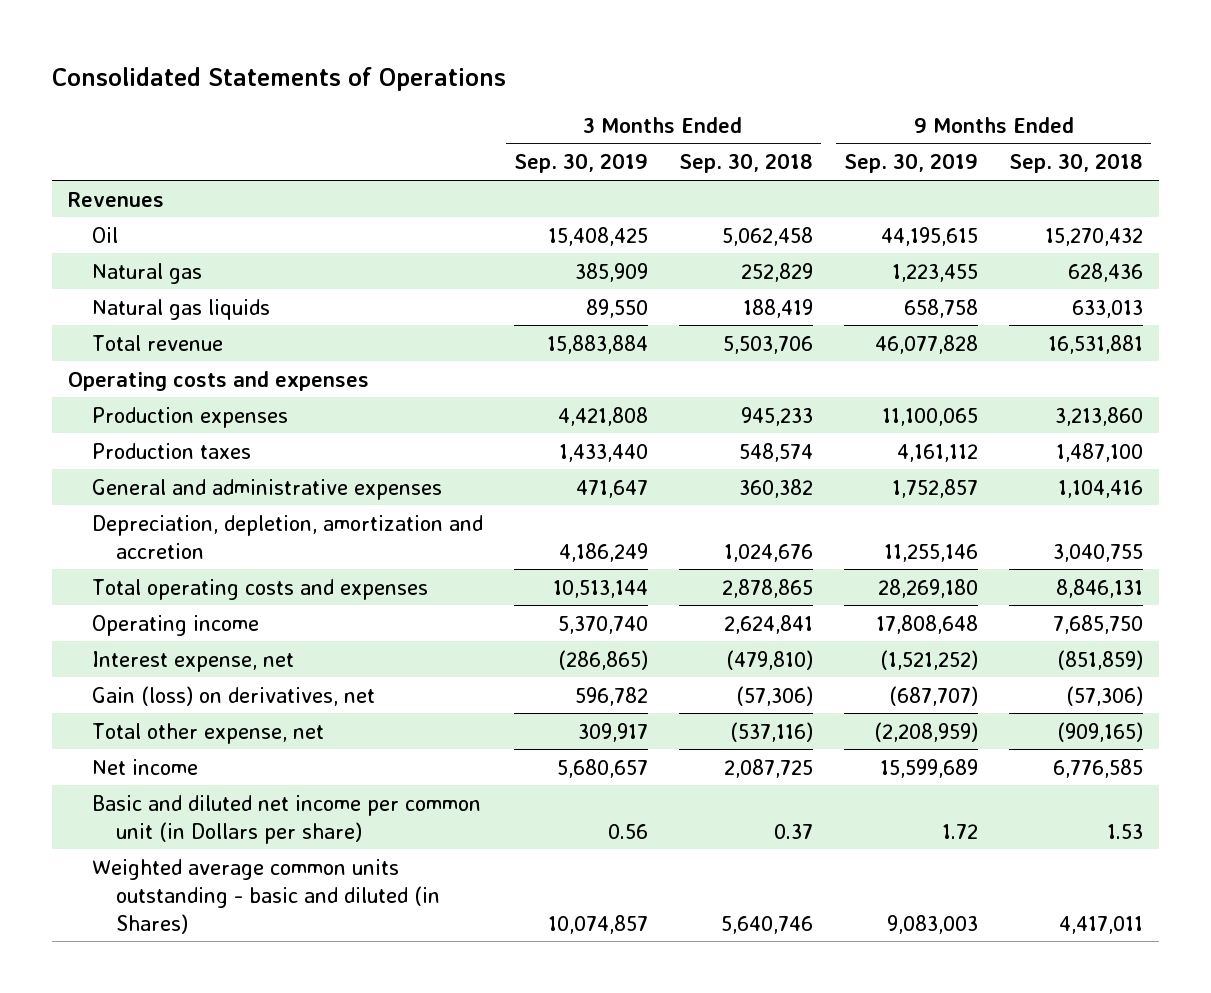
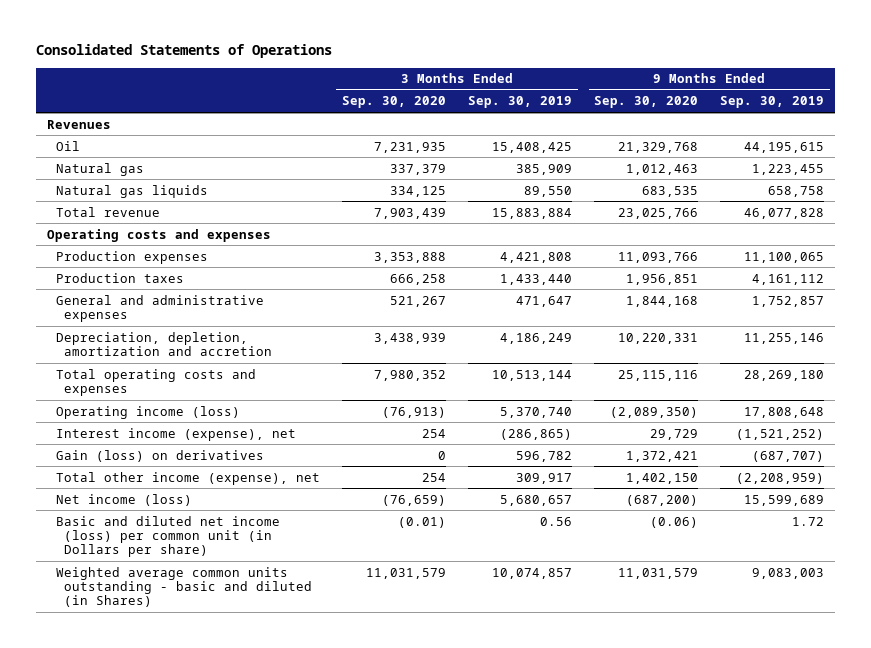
[678,153,813,174] Sep. 30, 2018 -> none
[1009,153,1144,174] Sep. 30, 2018 -> none
none -> [341,96,446,109] Sep. 30, 2020
none -> [594,96,699,109] Sep. 30, 2020
[91,614,259,636] Operating income -> [55,405,240,419] Operating income (loss)
[91,650,294,672] Interest expense, net -> [55,427,296,441] Interest income (expense), net
[91,685,375,706] Gain (loss) on derivatives, net -> [55,449,264,462] Gain (loss) on derivatives
[91,722,324,744] Total other expense, net -> [55,471,320,485] Total other income (expense), net
[91,758,198,775] Net income -> [55,493,192,506] Net income (loss)
[91,794,481,844] Basic and diluted net income per common unit (in Dollars per share) -> [55,515,280,558] Basic and diluted net income (loss) per common unit (in Dollars per share)

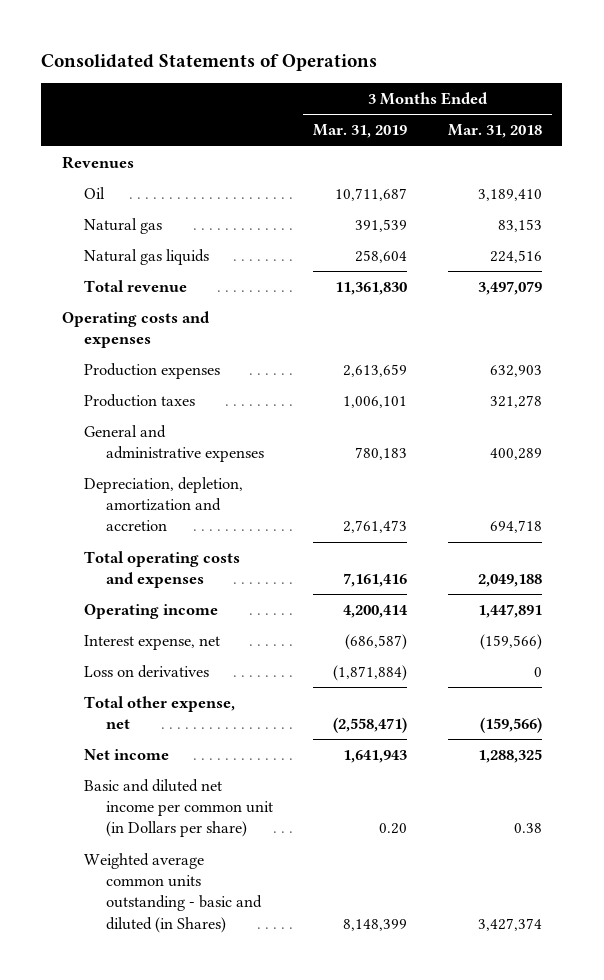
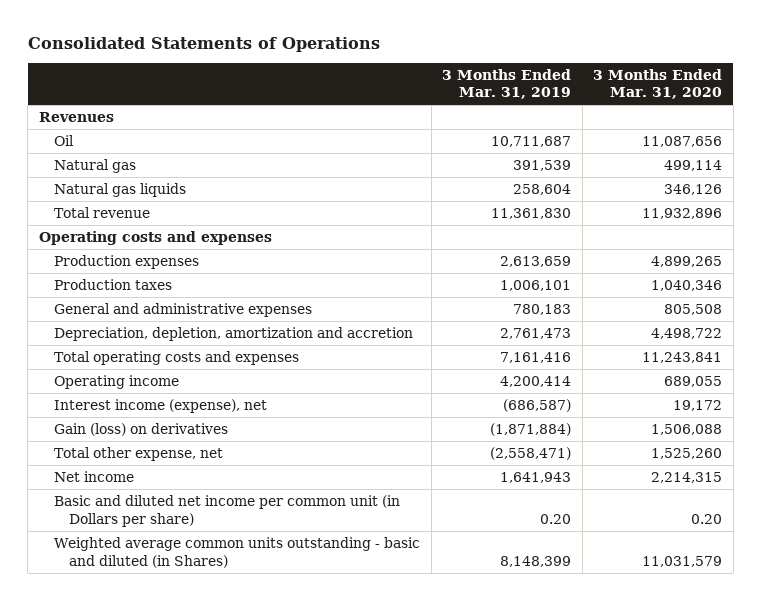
[447,124,542,139] Mar. 31, 2018 -> none
none -> [593,68,723,100] 3 Months Ended Mar. 31, 2020
[83,634,220,650] Interest expense, net -> [54,399,268,414] Interest income (expense), net
[83,664,209,678] Loss on derivatives -> [54,423,229,437] Gain (loss) on derivatives

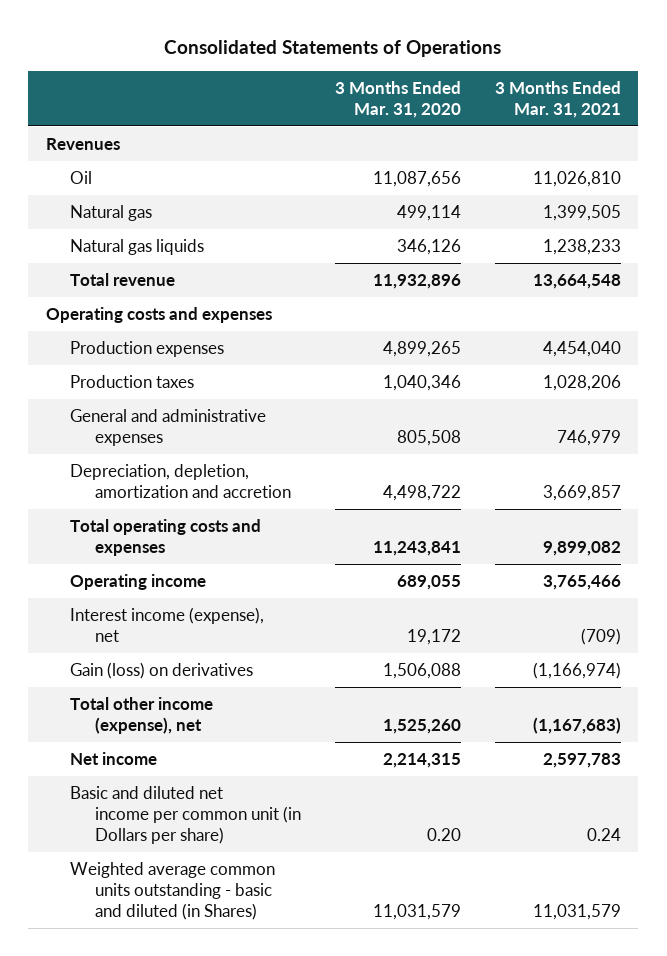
[442,68,572,100] 3 Months Ended Mar. 31, 2019 -> none
none -> [495,80,622,118] 3 Months Ended Mar. 31, 2021
[54,447,224,462] Total other expense, net -> [70,696,214,735] Total other income (expense), net

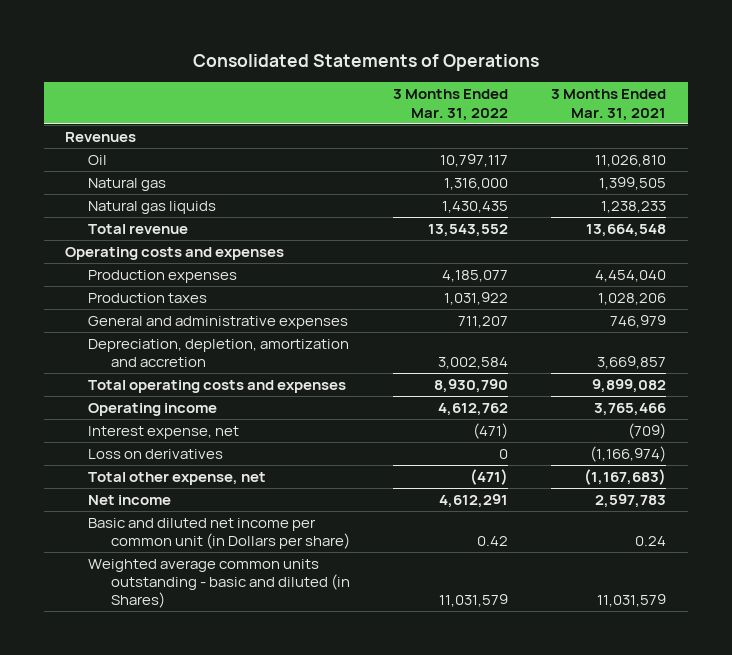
[334,80,461,118] 3 Months Ended Mar. 31, 2020 -> none
none -> [393,89,509,121] 3 Months Ended Mar. 31, 2022
[70,606,265,643] Interest income (expense), net -> [88,425,240,439] Interest expense, net
[70,661,254,679] Gain (loss) on derivatives -> [88,448,224,459] Loss on derivatives
[70,696,214,735] Total other income (expense), net -> [88,471,267,485] Total other expense, net

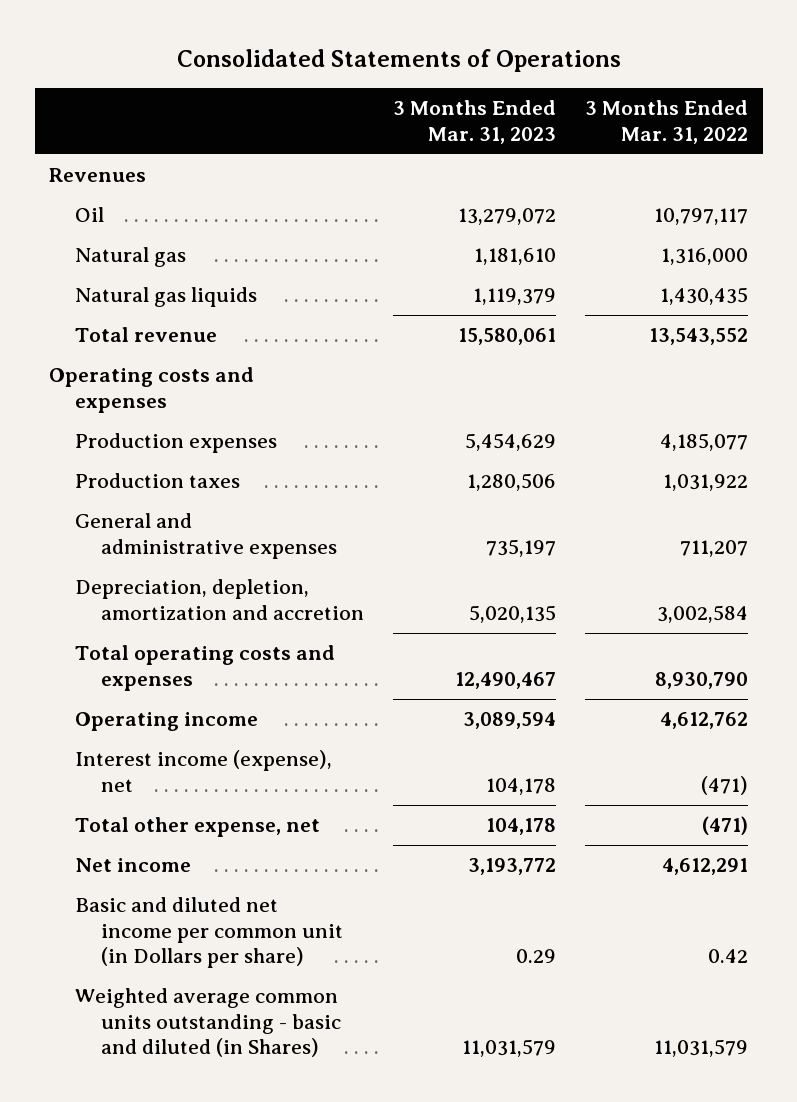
[551,89,667,121] 3 Months Ended Mar. 31, 2021 -> none
none -> [393,100,557,144] 3 Months Ended Mar. 31, 2023
[88,448,224,459] Loss on derivatives -> none
[88,425,240,439] Interest expense, net -> [75,750,333,792] Interest income (expense), net

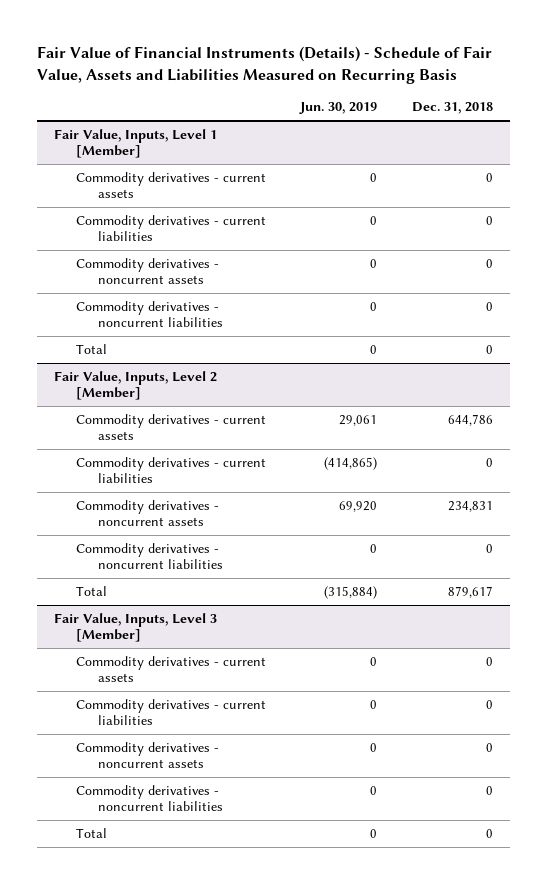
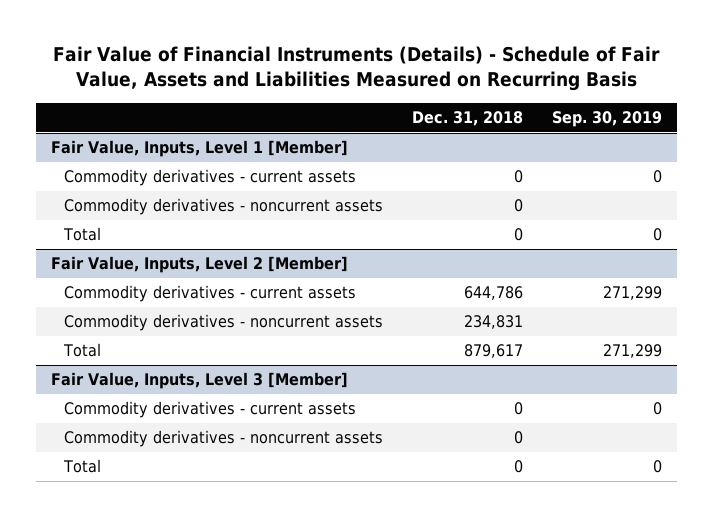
[299,102,378,115] Jun. 30, 2019 -> none
none -> [552,111,663,128] Sep. 30, 2019
[75,214,266,242] Commodity derivatives - current liabilities -> none
[75,300,223,328] Commodity derivatives - noncurrent liabilities -> none
[75,456,266,484] Commodity derivatives - current liabilities -> none
[75,542,223,570] Commodity derivatives - noncurrent liabilities -> none
[75,698,266,726] Commodity derivatives - current liabilities -> none
[75,784,223,812] Commodity derivatives - noncurrent liabilities -> none

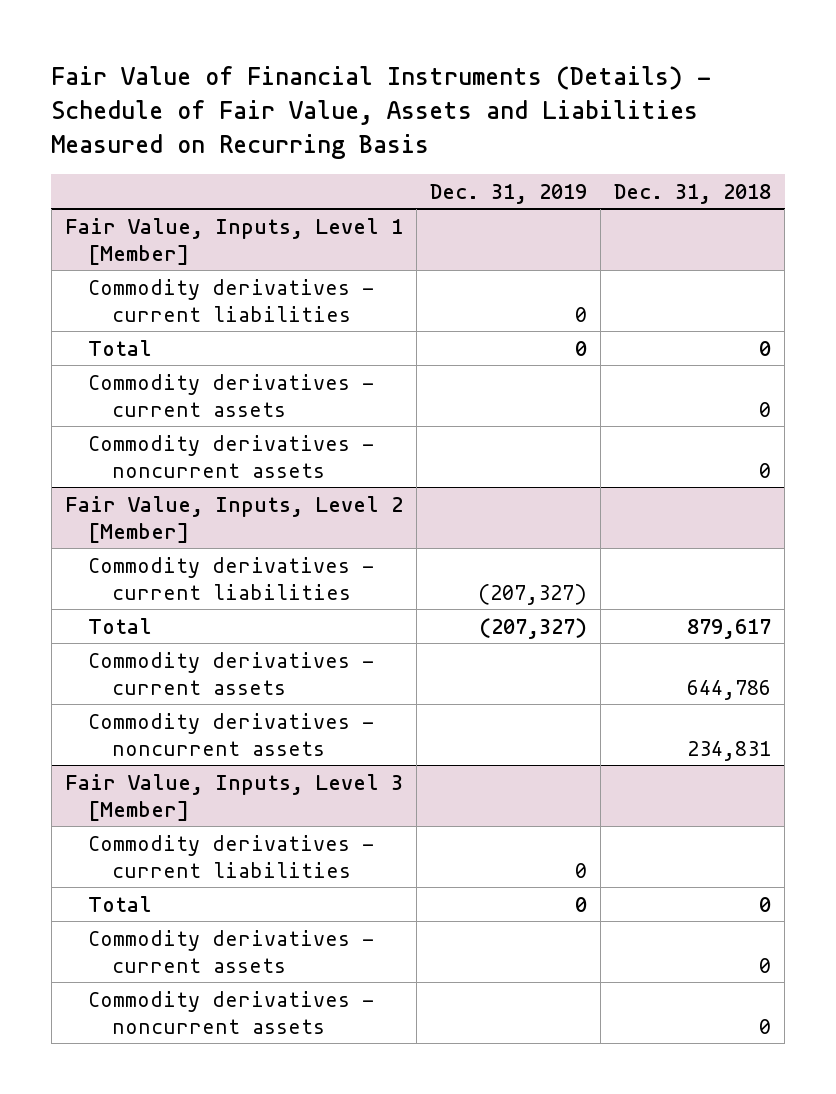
[552,111,663,128] Sep. 30, 2019 -> none
none -> [430,183,588,204] Dec. 31, 2019
none -> [88,278,375,322] Commodity derivatives - current liabilities
[63,227,102,242] Total -> [88,339,153,356] Total
none -> [88,556,375,600] Commodity derivatives - current liabilities
[63,343,102,358] Total -> [88,617,153,634] Total
none -> [88,834,375,878] Commodity derivatives - current liabilities
[63,459,102,474] Total -> [88,895,153,912] Total

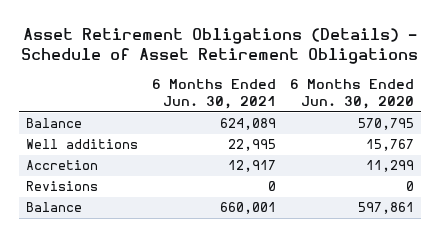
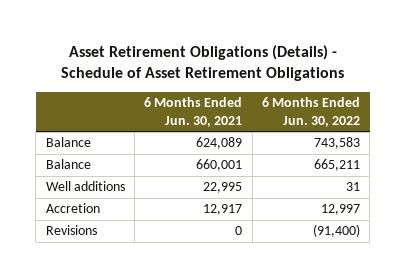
[290,78,415,110] 6 Months Ended Jun. 30, 2020 -> none
none -> [261,97,360,127] 6 Months Ended Jun. 30, 2022
[26,202,83,213] Balance -> [45,159,91,170] Balance

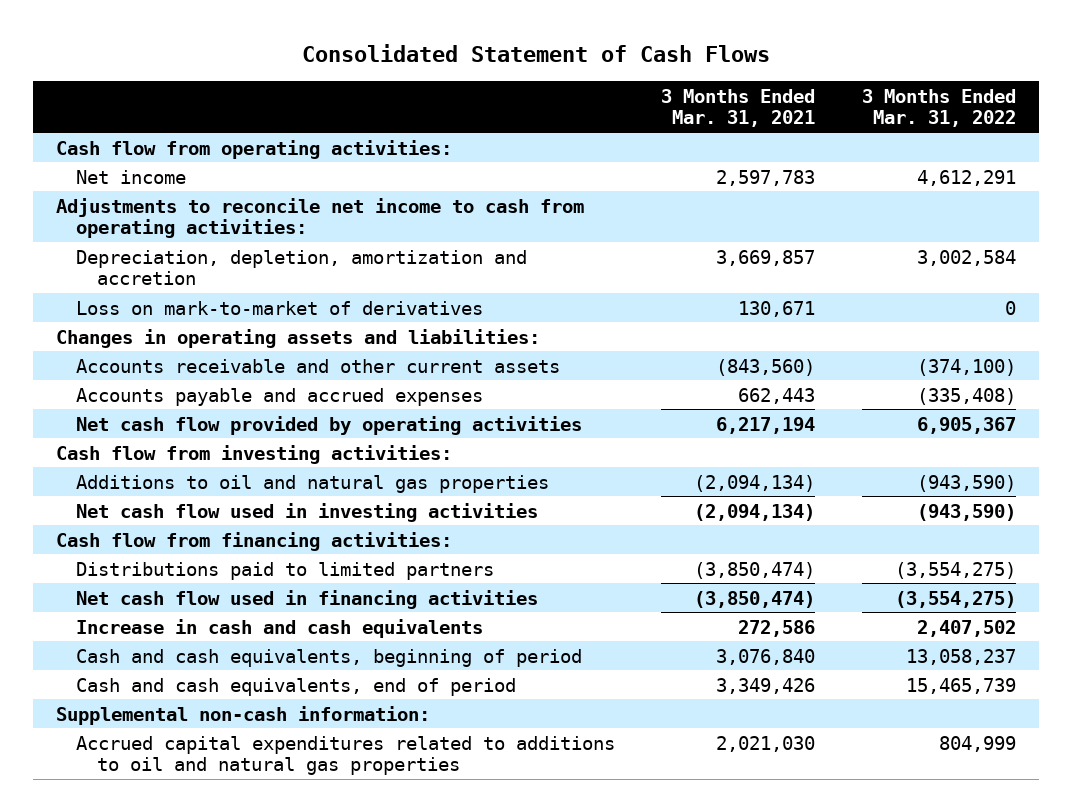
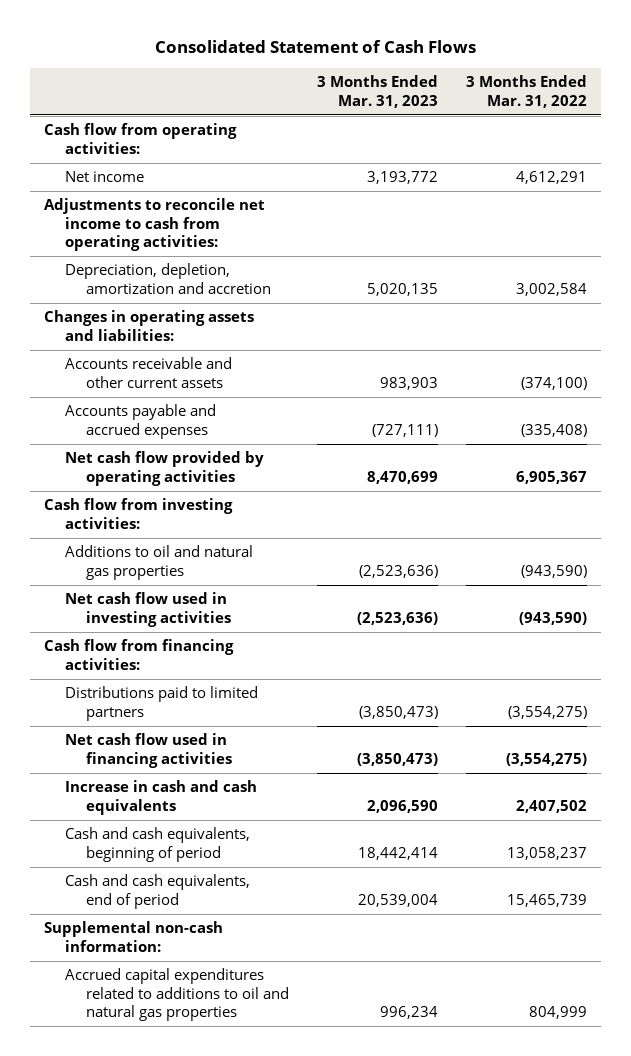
[661,88,816,128] 3 Months Ended Mar. 31, 2021 -> none
none -> [316,75,438,109] 3 Months Ended Mar. 31, 2023
[76,300,484,315] Loss on mark-to-market of derivatives -> none

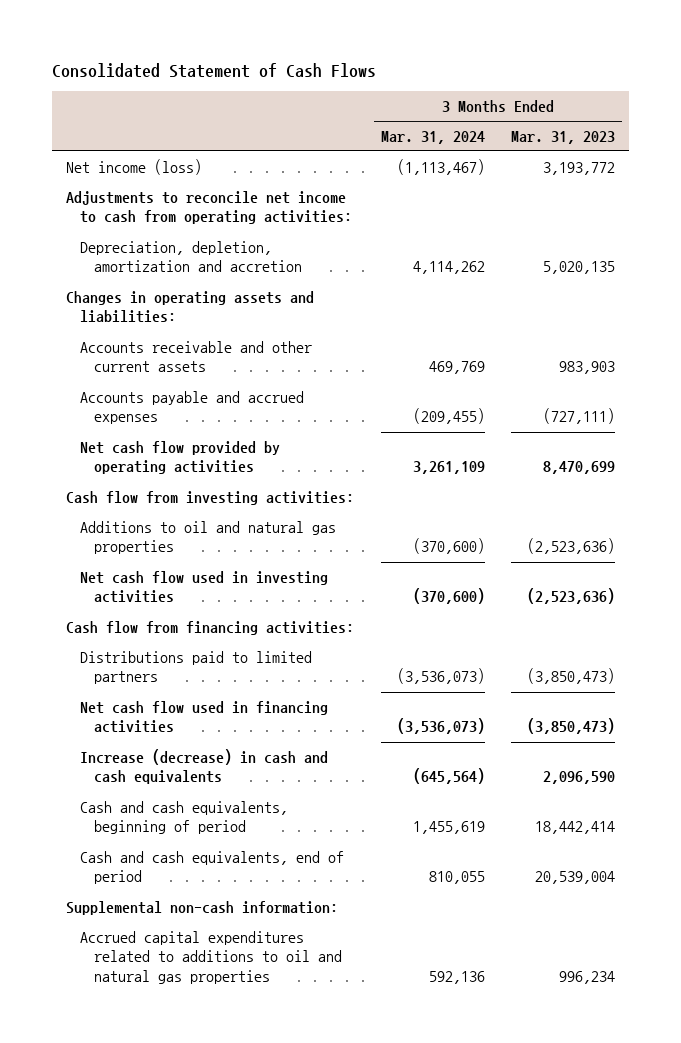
[465,75,587,109] 3 Months Ended Mar. 31, 2022 -> none
none -> [380,130,485,144] Mar. 31, 2024
[44,123,238,154] Cash flow from operating activities: -> none
[64,171,144,183] Net income -> [65,158,202,175] Net income (loss)
[64,780,257,815] Increase in cash and cash equivalents -> [79,748,328,785] Increase (decrease) in cash and cash equivalents

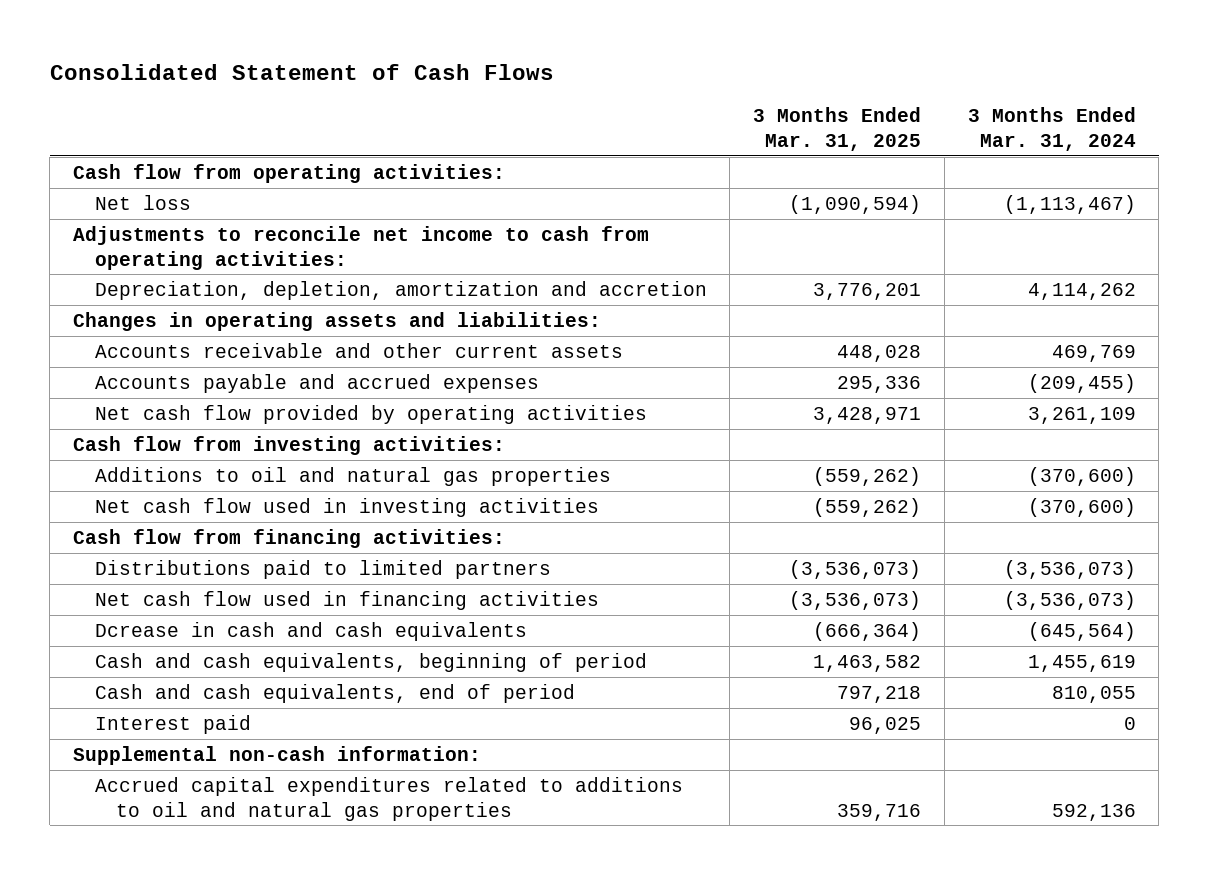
[511,130,616,144] Mar. 31, 2023 -> none
none -> [753,106,922,151] 3 Months Ended Mar. 31, 2025
none -> [73,163,506,183] Cash flow from operating activities:
[65,158,202,175] Net income (loss) -> [94,194,191,210] Net loss
[79,748,328,785] Increase (decrease) in cash and cash equivalents -> [94,621,527,641] Dcrease in cash and cash equivalents
none -> [94,714,251,734] Interest paid

